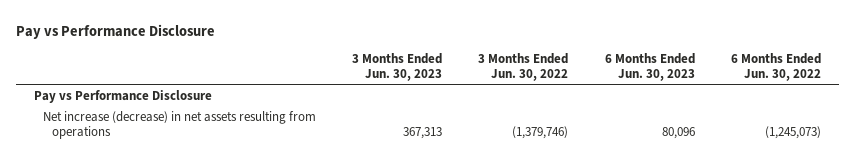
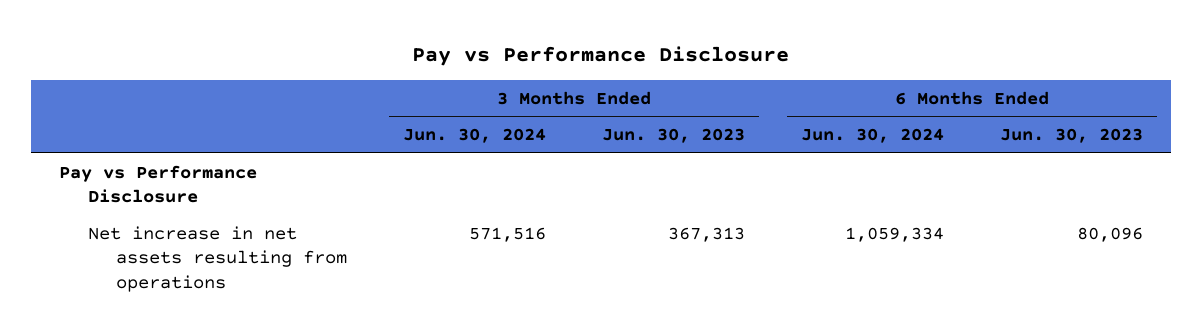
[478,53,569,82] 3 Months Ended Jun. 30, 2022 -> none
[731,53,822,82] 6 Months Ended Jun. 30, 2022 -> none
none -> [403,128,547,144] Jun. 30, 2024
none -> [801,128,945,144] Jun. 30, 2024
[42,110,316,139] Net increase (decrease) in net assets resulting from operations -> [87,225,348,292] Net increase in net assets resulting from operations

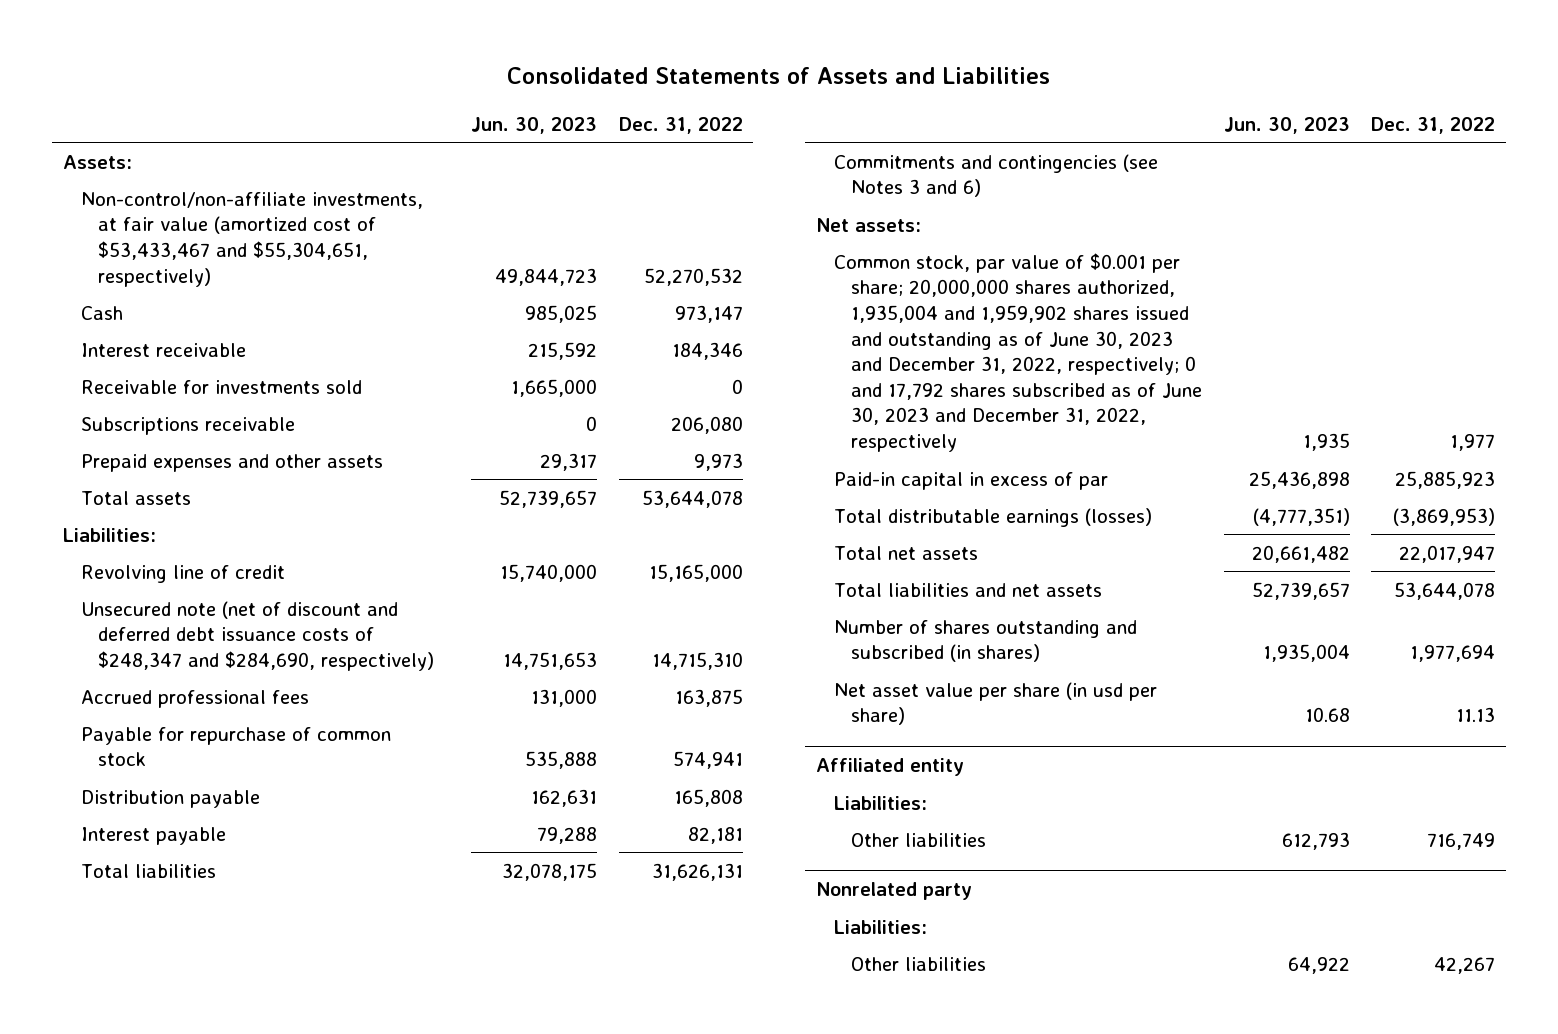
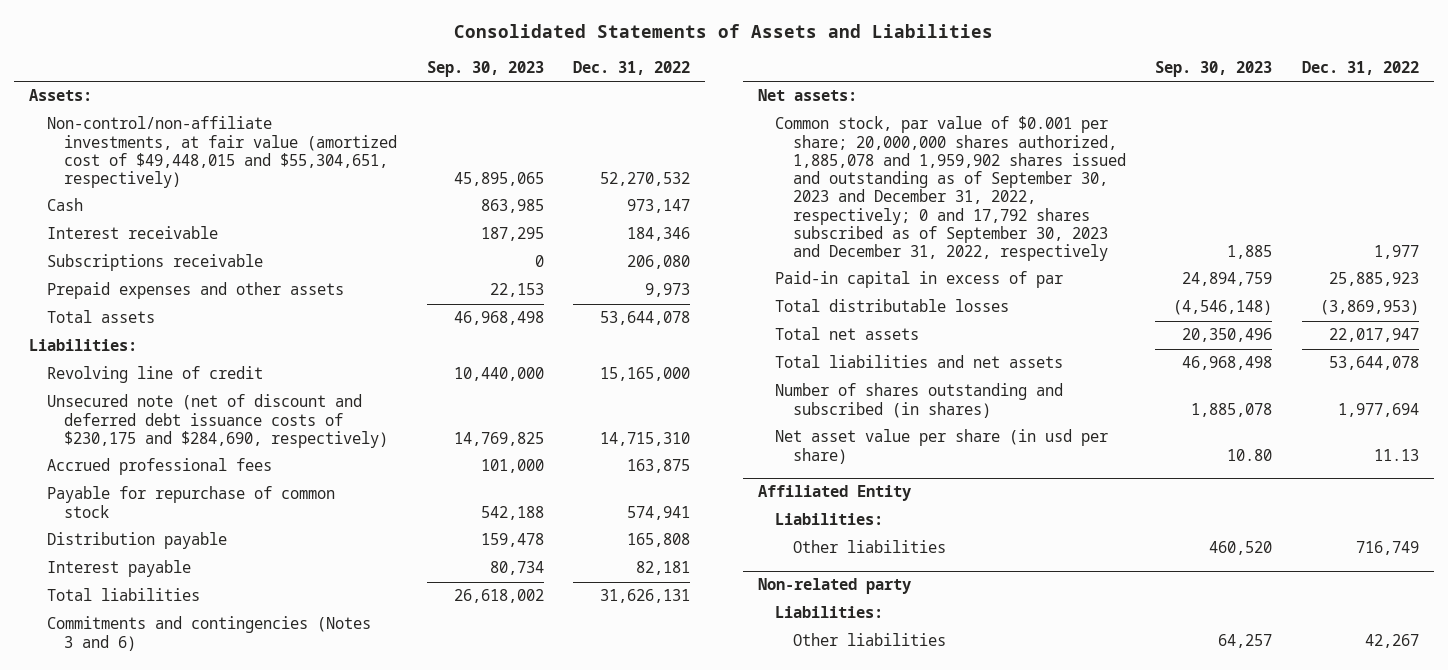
[470,116,597,134] Jun. 30, 2023 -> none
none -> [426,60,544,77] Sep. 30, 2023
[80,191,423,287] Non-control/non-affiliate investments, at fair value (amortized cost of $53,433,467 and $55,304,651, respectively) -> [46,116,398,189] Non-control/non-affiliate investments, at fair value (amortized cost of $49,448,015 and $55,304,651, respectively)
[80,379,362,394] Receivable for investments sold -> none
[80,600,435,671] Unsecured note (net of discount and deferred debt issuance costs of $248,347 and $284,690, respectively) -> [46,394,389,448] Unsecured note (net of discount and deferred debt issuance costs of $230,175 and $284,690, respectively)
[833,153,1158,198] Commitments and contingencies (see Notes 3 and 6) -> [46,616,371,651] Commitments and contingencies (Notes 3 and 6)
[833,252,1203,452] Common stock, par value of $0.001 per share; 20,000,000 shares authorized, 1,935,004 and 1,959,902 shares issued and outstanding as of June 30, 2023 and December 31, 2022, respectively; 0 and 17,792 shares subscribed as of June 30, 2023 and December 31, 2022, respectively -> [775,116,1126,261] Common stock, par value of $0.001 per share; 20,000,000 shares authorized, 1,885,078 and 1,959,902 shares issued and outstanding as of September 30, 2023 and December 31, 2022, respectively; 0 and 17,792 shares subscribed as of September 30, 2023 and December 31, 2022, respectively
[833,507,1152,527] Total distributable earnings (losses) -> [775,299,1010,313] Total distributable losses
[815,758,964,777] Affiliated entity -> [757,485,911,502] Affiliated Entity
[815,882,972,901] Nonrelated party -> [757,578,911,595] Non-related party

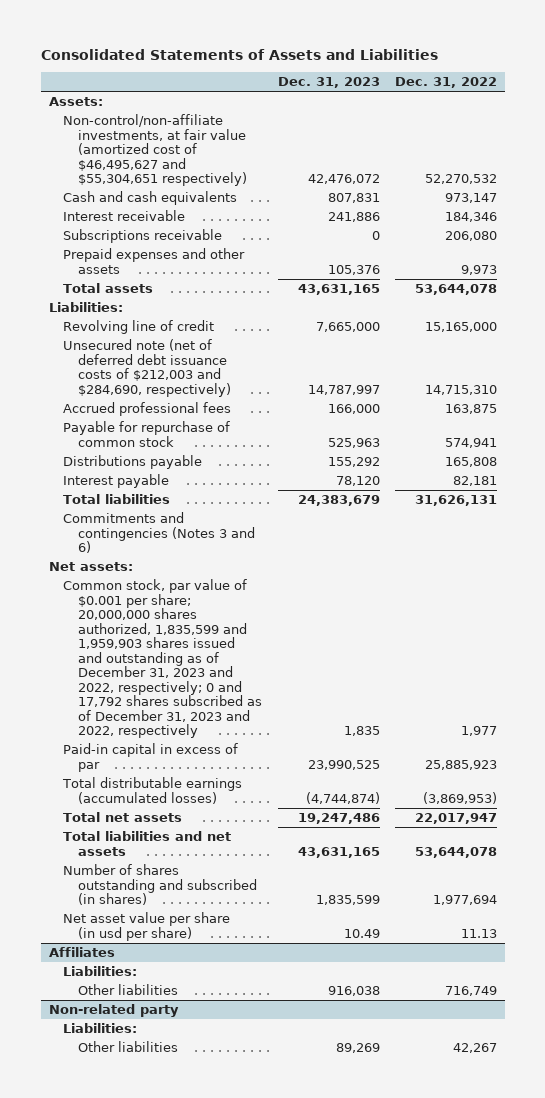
[426,60,544,77] Sep. 30, 2023 -> none
none -> [277,77,380,89] Dec. 31, 2023
[46,116,398,189] Non-control/non-affiliate investments, at fair value (amortized cost of $49,448,015 and $55,304,651, respectively) -> [63,113,248,187] Non-control/non-affiliate investments, at fair value (amortized cost of $46,495,627 and $55,304,651 respectively)
[46,198,83,212] Cash -> [63,190,238,205] Cash and cash equivalents
[46,394,389,448] Unsecured note (net of discount and deferred debt issuance costs of $230,175 and $284,690, respectively) -> [63,338,232,397] Unsecured note (net of deferred debt issuance costs of $212,003 and $284,690, respectively)
[46,532,227,550] Distribution payable -> [63,454,203,469] Distributions payable
[775,116,1126,261] Common stock, par value of $0.001 per share; 20,000,000 shares authorized, 1,885,078 and 1,959,902 shares issued and outstanding as of September 30, 2023 and December 31, 2022, respectively; 0 and 17,792 shares subscribed as of September 30, 2023 and December 31, 2022, respectively -> [63,578,263,739] Common stock, par value of $0.001 per share; 20,000,000 shares authorized, 1,835,599 and 1,959,903 shares issued and outstanding as of December 31, 2023 and 2022, respectively; 0 and 17,792 shares subscribed as of December 31, 2023 and 2022, respectively
[775,299,1010,313] Total distributable losses -> [62,776,243,804] Total distributable earnings (accumulated losses)
[757,485,911,502] Affiliated Entity -> [48,946,115,957] Affiliates

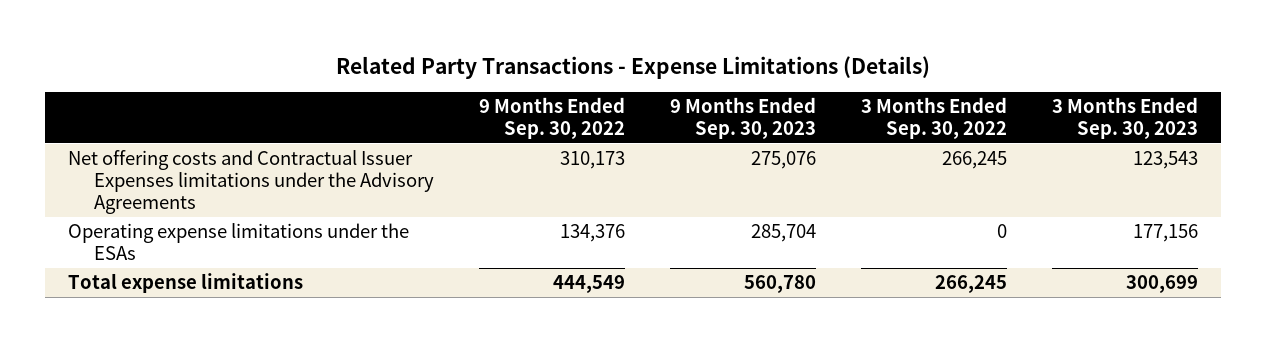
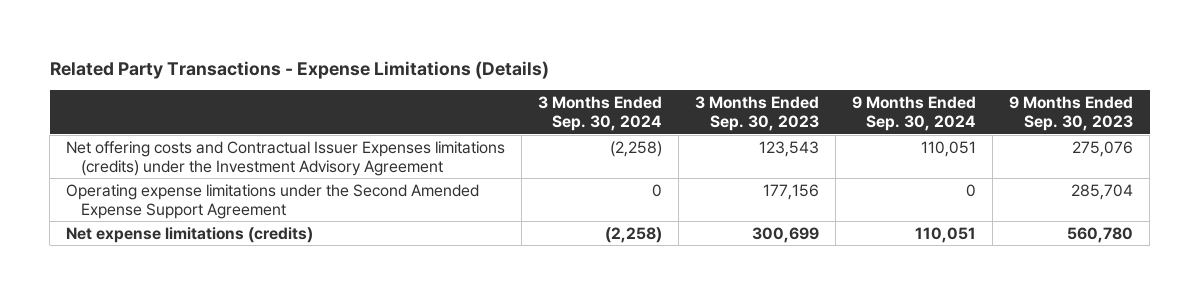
[478,97,625,140] 9 Months Ended Sep. 30, 2022 -> none
[860,97,1007,140] 3 Months Ended Sep. 30, 2022 -> none
none -> [538,96,663,132] 3 Months Ended Sep. 30, 2024
none -> [852,96,977,132] 9 Months Ended Sep. 30, 2024
[67,150,434,215] Net offering costs and Contractual Issuer Expenses limitations under the Advisory Agreements -> [66,140,506,176] Net offering costs and Contractual Issuer Expenses limitations (credits) under the Investment Advisory Agreement
[67,223,409,261] Operating expense limitations under the ESAs -> [66,183,480,219] Operating expense limitations under the Second Amended Expense Support Agreement
[67,273,303,294] Total expense limitations -> [66,226,314,243] Net expense limitations (credits)

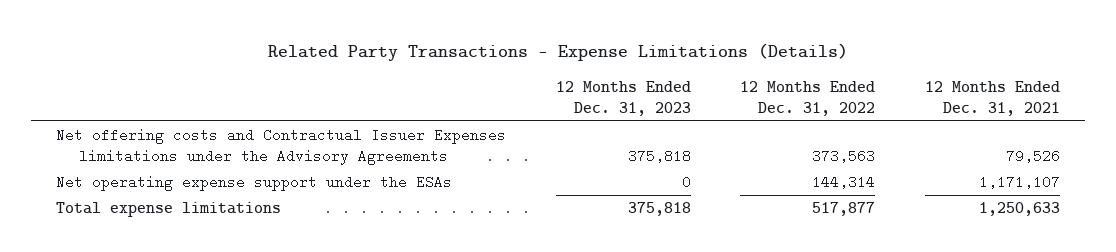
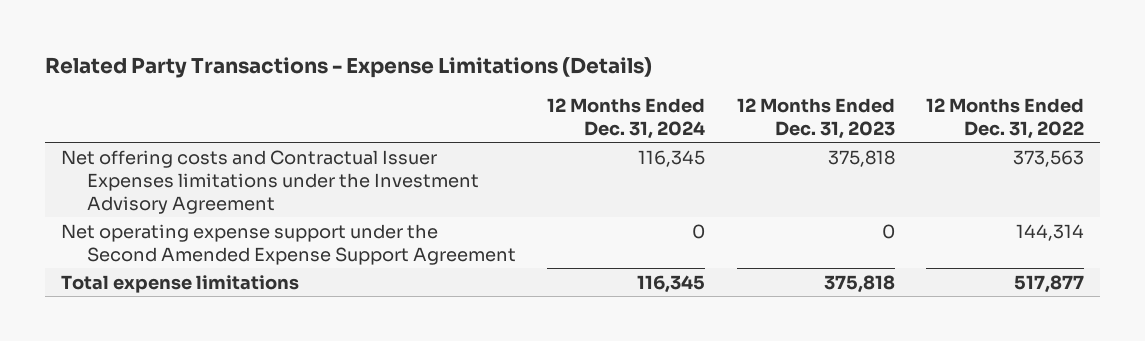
[925,80,1061,116] 12 Months Ended Dec. 31, 2021 -> none
none -> [547,97,706,139] 12 Months Ended Dec. 31, 2024
[56,127,507,166] Net offering costs and Contractual Issuer Expenses limitations under the Advisory Agreements -> [61,149,479,214] Net offering costs and Contractual Issuer Expenses limitations under the Investment Advisory Agreement
[56,174,453,191] Net operating expense support under the ESAs -> [61,223,516,265] Net operating expense support under the Second Amended Expense Support Agreement

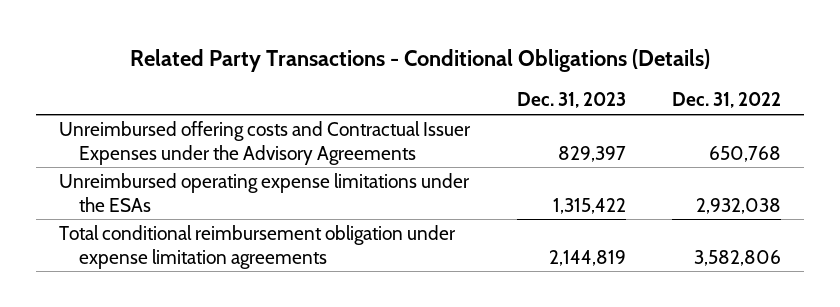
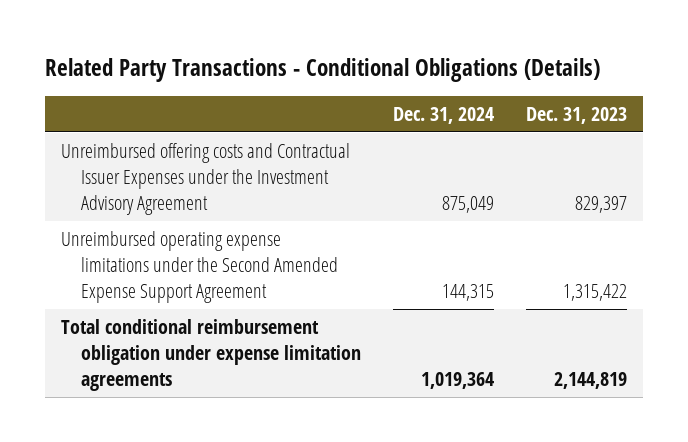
[671,92,781,109] Dec. 31, 2022 -> none
none -> [392,107,494,125] Dec. 31, 2024
[59,121,472,165] Unreimbursed offering costs and Contractual Issuer Expenses under the Advisory Agreements -> [60,143,350,216] Unreimbursed offering costs and Contractual Issuer Expenses under the Investment Advisory Agreement
[59,173,471,212] Unreimbursed operating expense limitations under the ESAs -> [60,231,338,304] Unreimbursed operating expense limitations under the Second Amended Expense Support Agreement

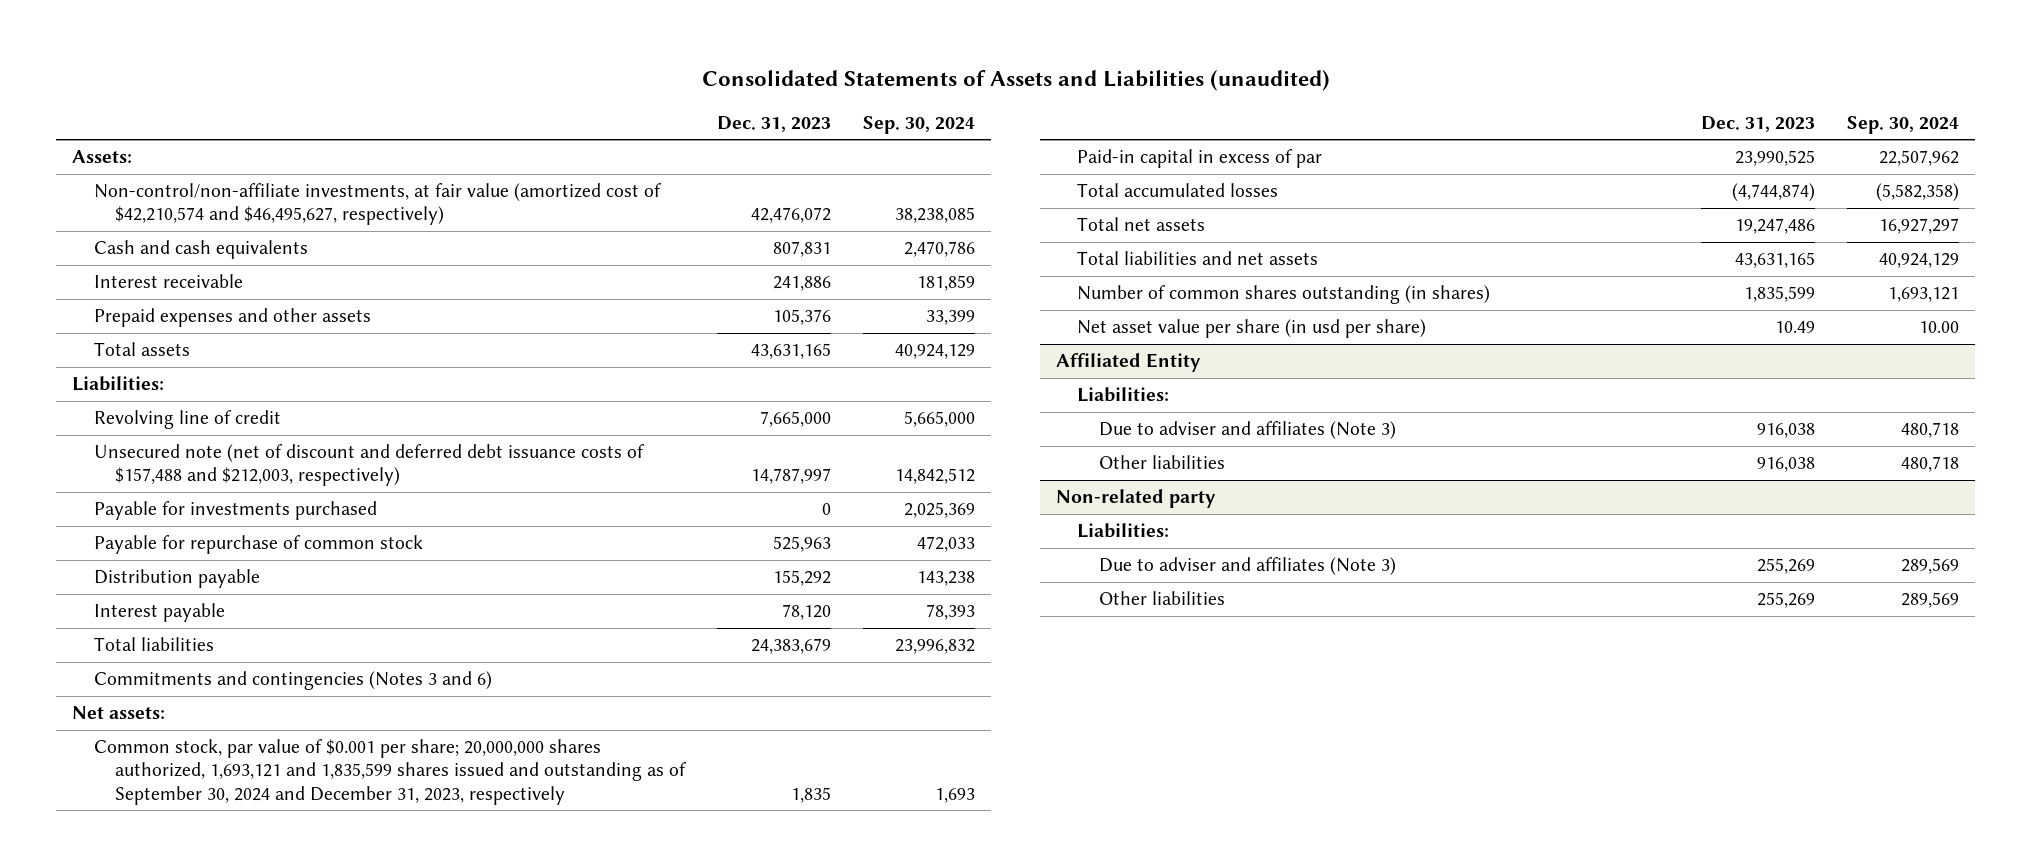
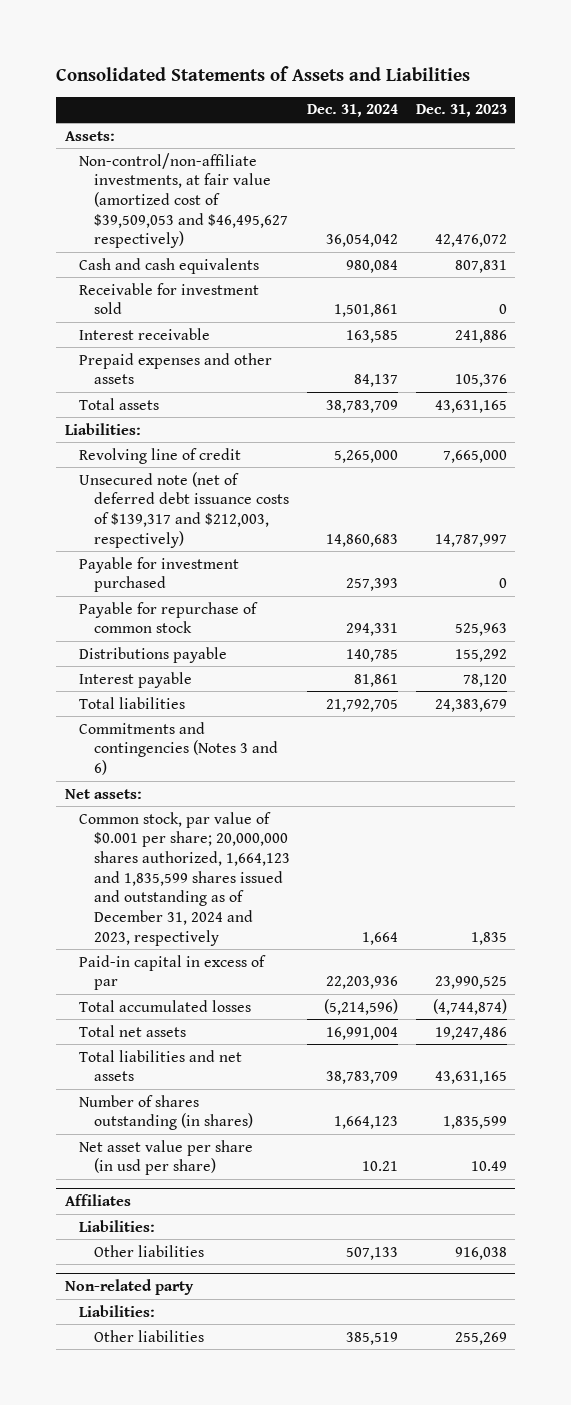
[701,70,1330,92] Consolidated Statements of Assets and Liabilities (unaudited) -> [55,65,470,81] Consolidated Statements of Assets and Liabilities
[863,115,976,134] Sep. 30, 2024 -> none
none -> [307,104,399,118] Dec. 31, 2024
[93,183,662,226] Non-control/non-affiliate investments, at fair value (amortized cost of $42,210,574 and $46,495,627, respectively) -> [79,152,288,249] Non-control/non-affiliate investments, at fair value (amortized cost of $39,509,053 and $46,495,627 respectively)
none -> [79,282,260,315] Receivable for investment sold
[93,444,645,487] Unsecured note (net of discount and deferred debt issuance costs of $157,488 and $212,003, respectively) -> [79,471,289,548] Unsecured note (net of deferred debt issuance costs of $139,317 and $212,003, respectively)
[93,501,377,521] Payable for investments purchased -> [79,556,240,593] Payable for investment purchased
[93,569,260,589] Distribution payable -> [79,646,228,663] Distributions payable
[93,739,688,805] Common stock, par value of $0.001 per share; 20,000,000 shares authorized, 1,693,121 and 1,835,599 shares issued and outstanding as of September 30, 2024 and December 31, 2023, respectively -> [79,811,290,946] Common stock, par value of $0.001 per share; 20,000,000 shares authorized, 1,664,123 and 1,835,599 shares issued and outstanding as of December 31, 2024 and 2023, respectively
[1077,285,1491,305] Number of common shares outstanding (in shares) -> [79,1094,253,1131] Number of shares outstanding (in shares)
[1055,353,1201,373] Affiliated Entity -> [64,1194,131,1207] Affiliates
[1098,421,1396,440] Due to adviser and affiliates (Note 3) -> none
[1098,557,1396,576] Due to adviser and affiliates (Note 3) -> none

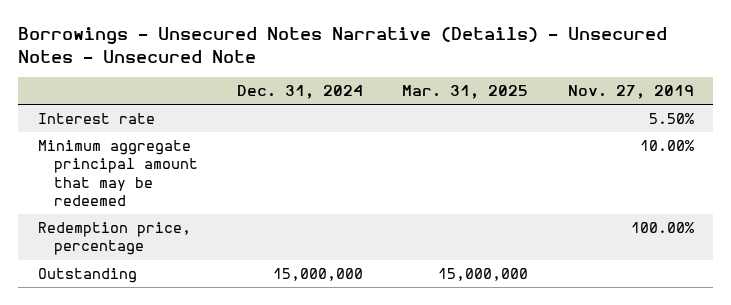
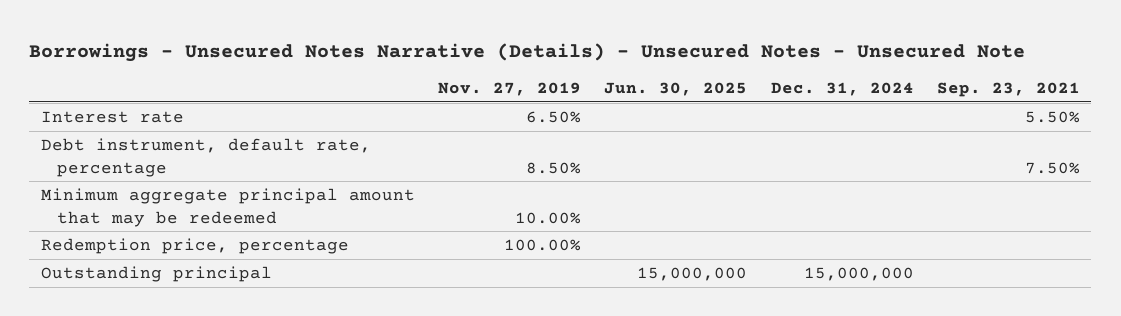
[402,85,529,100] Mar. 31, 2025 -> none
none -> [604,82,748,97] Jun. 30, 2025
none -> [936,82,1080,98] Sep. 23, 2021
[648,113,694,125] 5.50% -> [526,110,582,123] 6.50%
none -> [40,137,371,177] Debt instrument, default rate, percentage
[37,268,137,284] Outstanding -> [40,265,272,282] Outstanding principal

